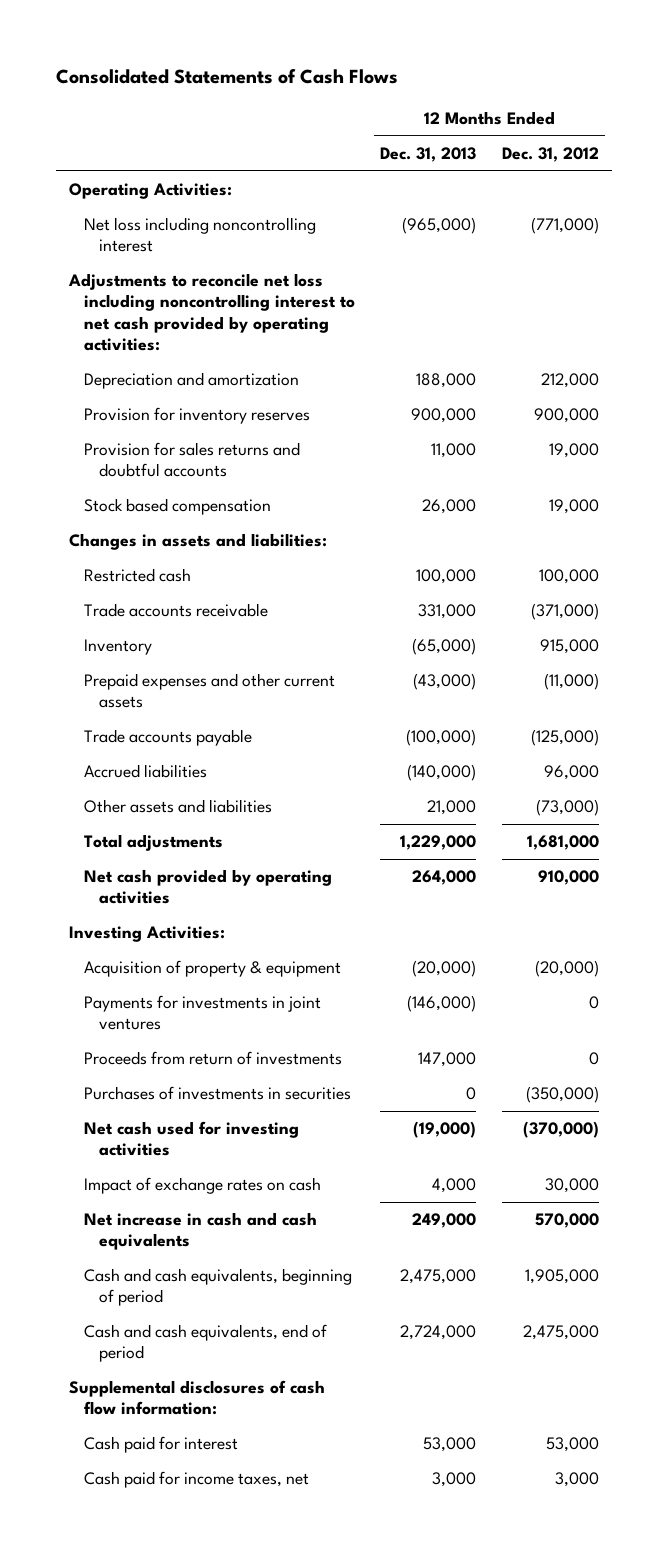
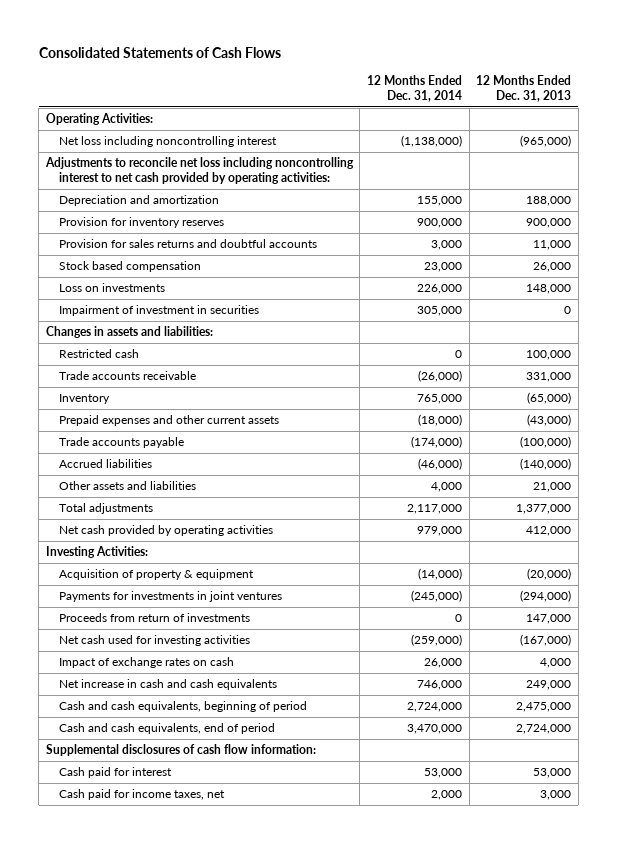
[501,146,599,162] Dec. 31, 2012 -> none
none -> [367,74,463,103] 12 Months Ended Dec. 31, 2014
none -> [58,283,165,293] Loss on investments
none -> [58,305,259,317] Impairment of investment in securities
[400,835,477,851] 1,229,000 -> [516,504,572,515] 1,377,000
[412,870,477,886] 264,000 -> [526,526,572,537] 412,000
[407,995,477,1013] (146,000) -> [520,590,572,603] (294,000)
[83,1086,351,1101] Purchases of investments in securities -> none
[413,1121,477,1139] (19,000) -> [520,634,572,647] (167,000)

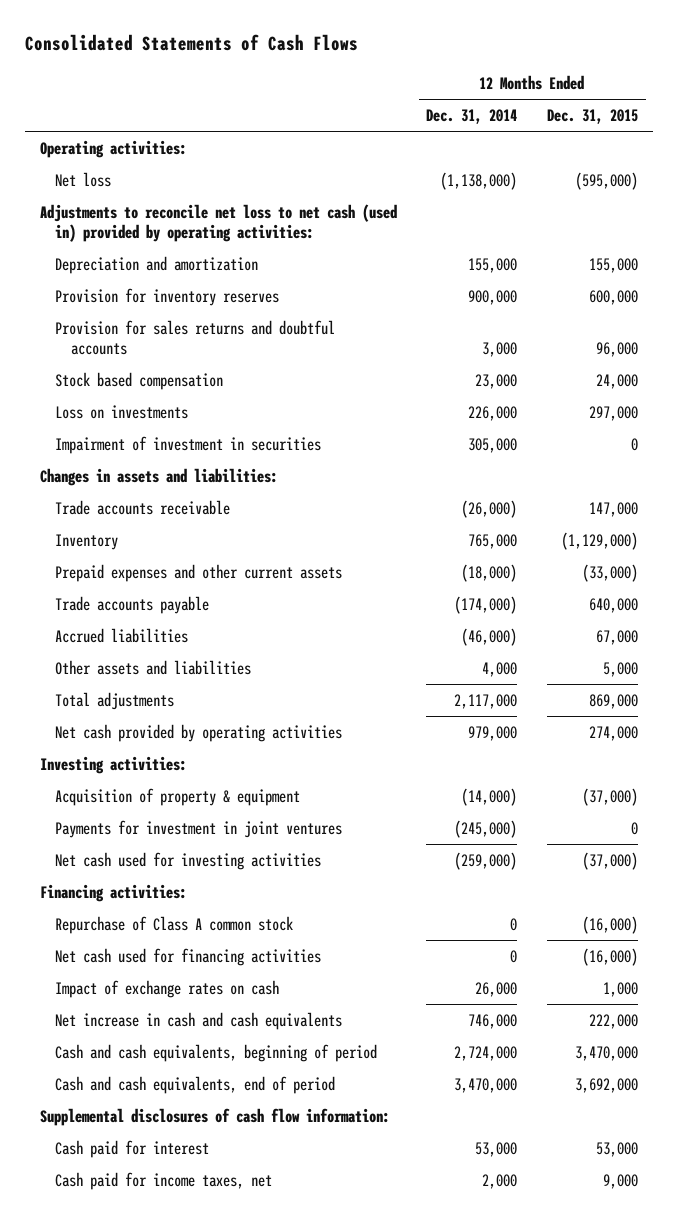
[476,74,572,103] 12 Months Ended Dec. 31, 2013 -> none
none -> [547,108,639,124] Dec. 31, 2015
[45,113,153,126] Operating Activities: -> [39,139,187,158] Operating activities:
[58,136,277,148] Net loss including noncontrolling interest -> [55,171,112,187] Net loss
[44,157,354,185] Adjustments to reconcile net loss including noncontrolling interest to net cash provided by operating activities: -> [39,203,397,242] Adjustments to reconcile net loss to net cash (used in) provided by operating activities:
[58,349,139,359] Restricted cash -> none
[45,546,148,559] Investing Activities: -> [39,755,187,774] Investing activities:
[58,613,250,623] Proceeds from return of investments -> none
[58,591,282,603] Payments for investments in joint ventures -> [55,819,343,838] Payments for investment in joint ventures
none -> [39,883,187,902] Financing activities:
none -> [55,915,294,934] Repurchase of Class A common stock
none -> [55,947,322,966] Net cash used for financing activities

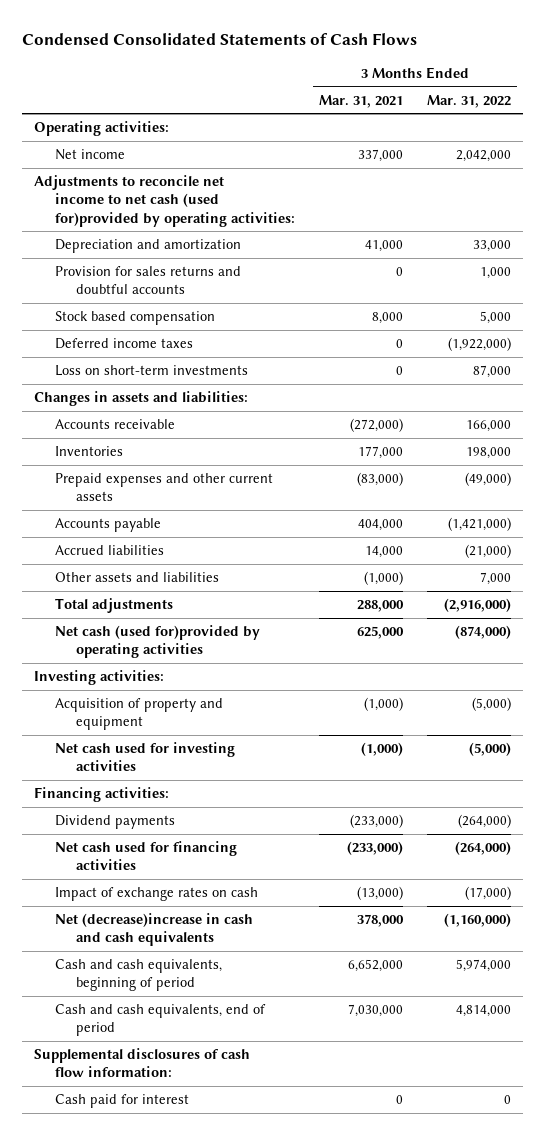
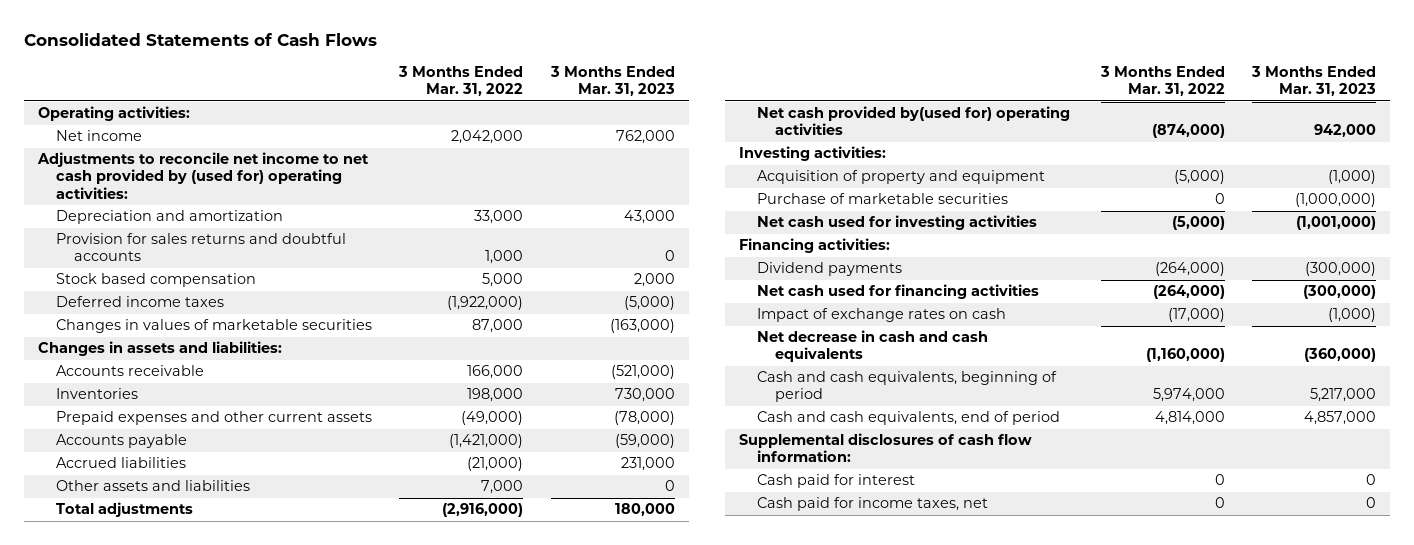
[22,33,418,46] Condensed Consolidated Statements of Cash Flows -> [23,33,377,47] Consolidated Statements of Cash Flows
[318,94,403,108] Mar. 31, 2021 -> none
none -> [549,66,675,97] 3 Months Ended Mar. 31, 2023
[34,175,296,227] Adjustments to reconcile net income to net cash (used for)provided by operating activities: -> [36,152,369,199] Adjustments to reconcile net income to net cash provided by (used for) operating activities:
[55,365,249,377] Loss on short-term investments -> none
none -> [55,319,372,334] Changes in values of marketable securities
[55,625,261,659] Net cash (used for)provided by operating activities -> [756,106,1070,136] Net cash provided by(used for) operating activities
none -> [756,193,1008,205] Purchase of marketable securities
[55,913,254,947] Net (decrease)increase in cash and cash equivalents -> [756,330,988,363] Net decrease in cash and cash equivalents
none -> [756,497,988,512] Cash paid for income taxes, net

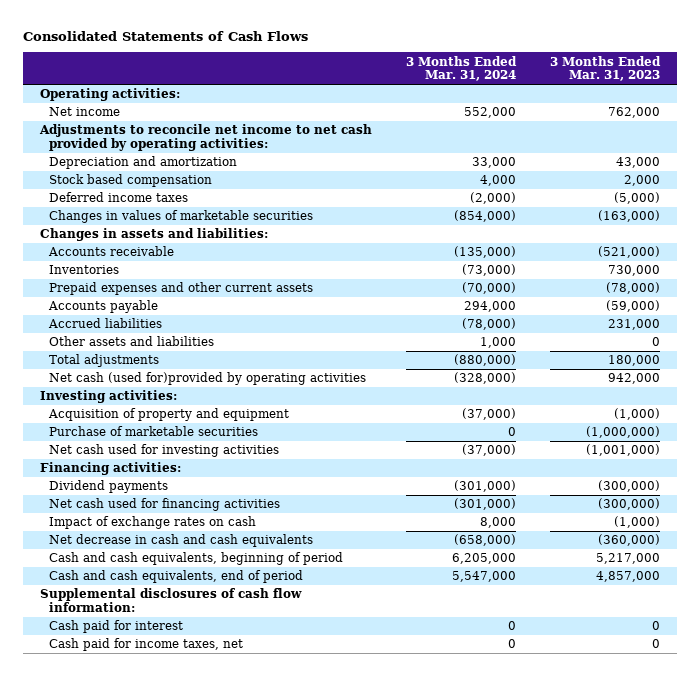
[398,66,524,97] 3 Months Ended Mar. 31, 2022 -> none
none -> [406,55,518,82] 3 Months Ended Mar. 31, 2024
[36,152,369,199] Adjustments to reconcile net income to net cash provided by (used for) operating activities: -> [39,124,373,151] Adjustments to reconcile net income to net cash provided by operating activities:
[55,233,346,262] Provision for sales returns and doubtful accounts -> none
[756,106,1070,136] Net cash provided by(used for) operating activities -> [48,372,366,386] Net cash (used for)provided by operating activities

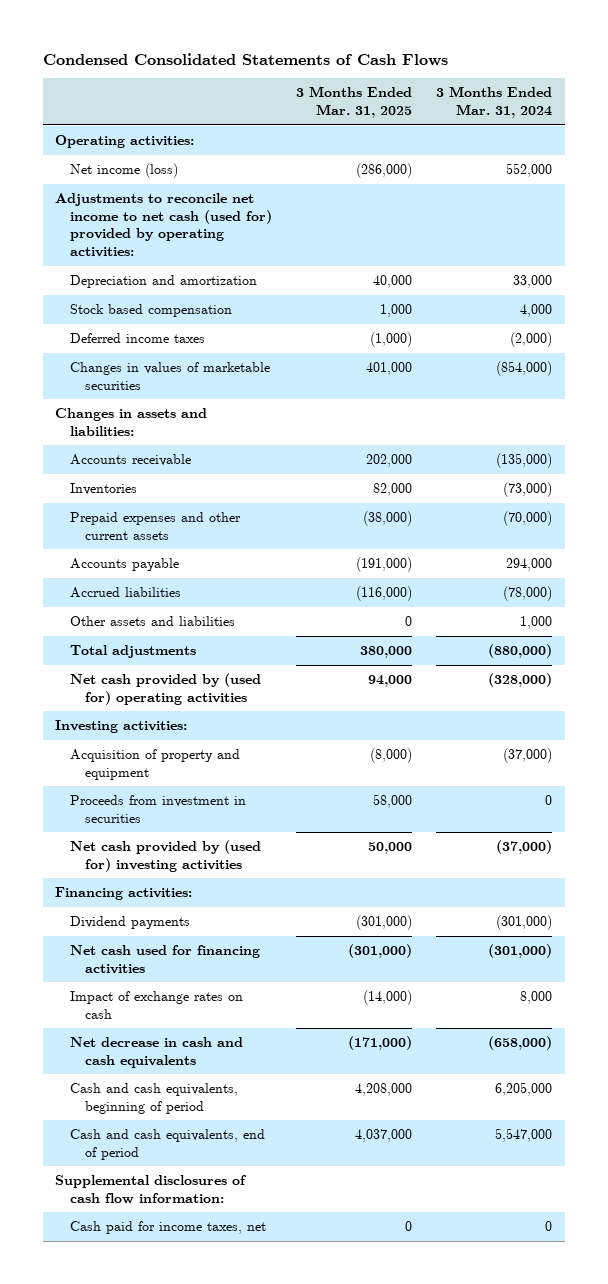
[22,30,308,41] Consolidated Statements of Cash Flows -> [43,52,449,66] Condensed Consolidated Statements of Cash Flows
[550,55,662,82] 3 Months Ended Mar. 31, 2023 -> none
none -> [296,86,413,119] 3 Months Ended Mar. 31, 2025
[48,107,120,117] Net income -> [70,163,179,179] Net income (loss)
[39,124,373,151] Adjustments to reconcile net income to net cash provided by operating activities: -> [55,193,273,258] Adjustments to reconcile net income to net cash (used for) provided by operating activities:
[48,372,366,386] Net cash (used for)provided by operating activities -> [70,673,262,705] Net cash provided by (used for) operating activities
[48,426,258,437] Purchase of marketable securities -> none
none -> [70,795,247,823] Proceeds from investment in securities
[48,444,279,458] Net cash used for investing activities -> [70,840,262,872] Net cash provided by (used for) investing activities
[48,620,183,634] Cash paid for interest -> none

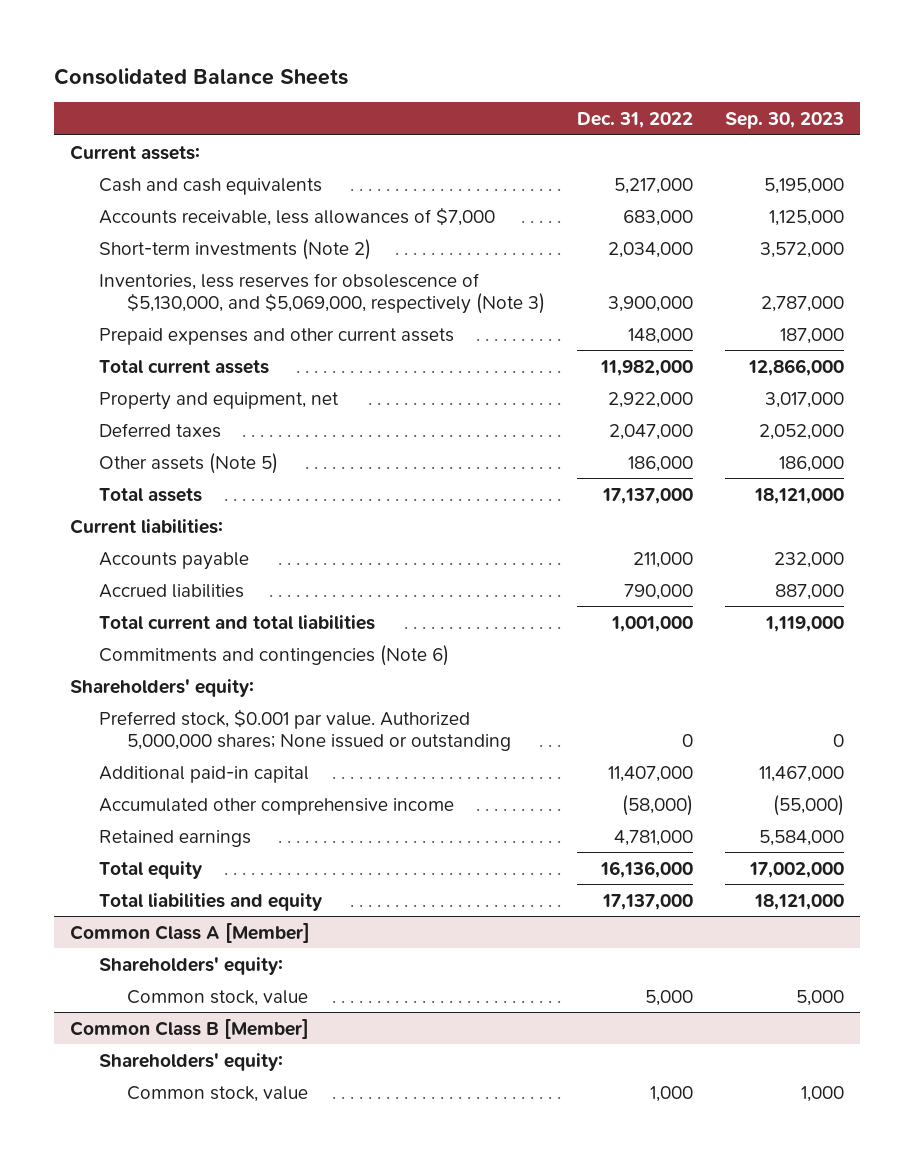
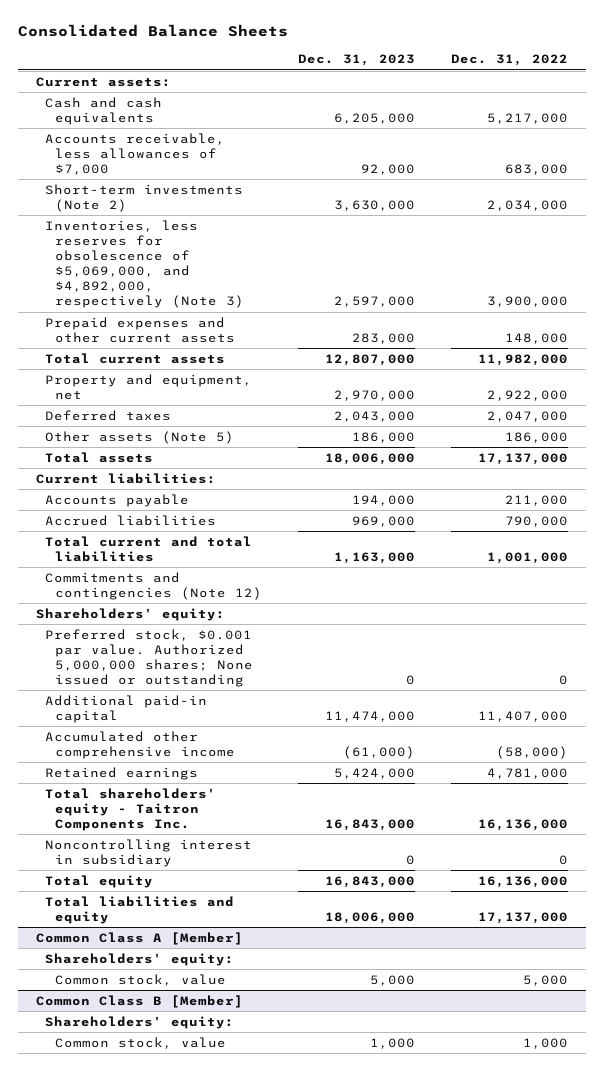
[724,111,844,129] Sep. 30, 2023 -> none
none -> [298,54,416,67] Dec. 31, 2023
[98,272,545,314] Inventories, less reserves for obsolescence of $5,130,000, and $5,069,000, respectively (Note 3) -> [45,219,245,309] Inventories, less reserves for obsolescence of $5,069,000, and $4,892,000, respectively (Note 3)
[98,644,449,666] Commitments and contingencies (Note 6) -> [45,571,263,600] Commitments and contingencies (Note 12)
none -> [45,787,217,831] Total shareholders' equity - Taitron Components Inc.
none -> [45,838,253,867] Noncontrolling interest in subsidiary

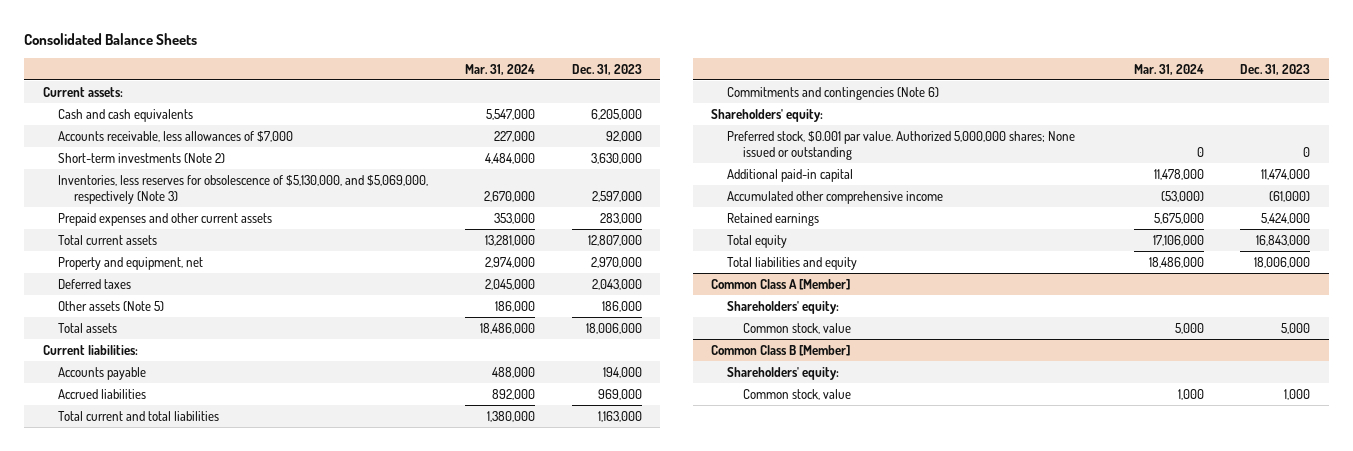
[451,54,569,67] Dec. 31, 2022 -> none
none -> [465,63,536,75] Mar. 31, 2024
[45,219,245,309] Inventories, less reserves for obsolescence of $5,069,000, and $4,892,000, respectively (Note 3) -> [58,174,429,204] Inventories, less reserves for obsolescence of $5,130,000, and $5,069,000, respectively (Note 3)
[45,571,263,600] Commitments and contingencies (Note 12) -> [727,86,940,100] Commitments and contingencies (Note 6)
[45,787,217,831] Total shareholders' equity - Taitron Components Inc. -> none
[45,838,253,867] Noncontrolling interest in subsidiary -> none

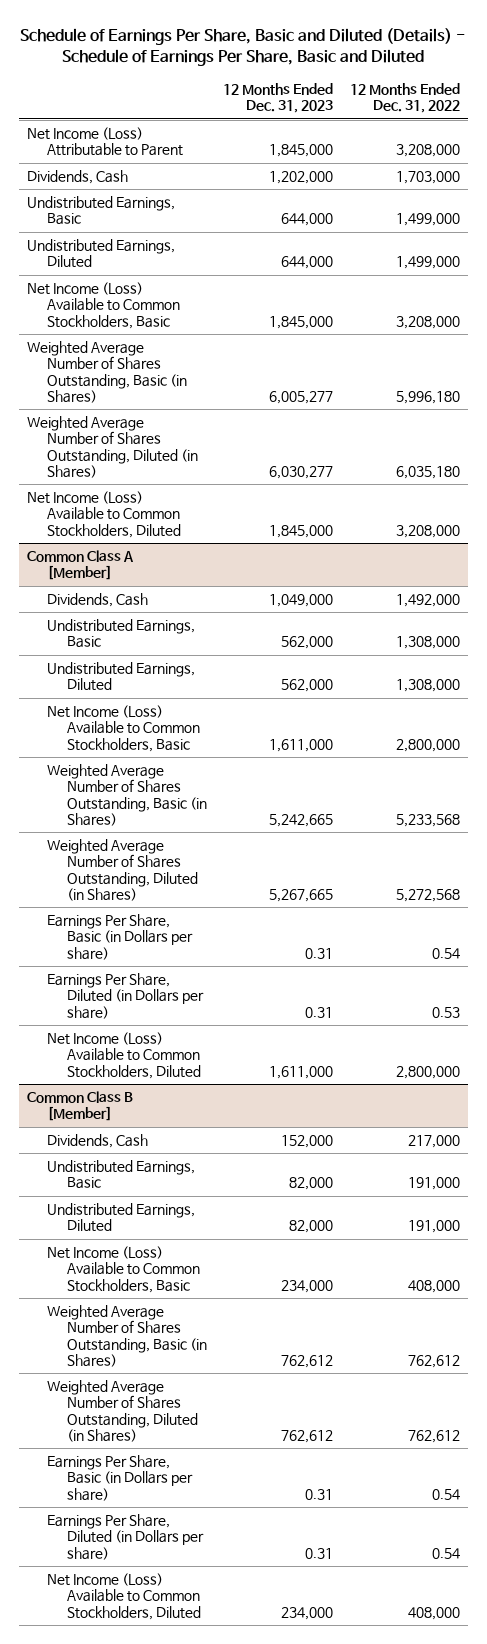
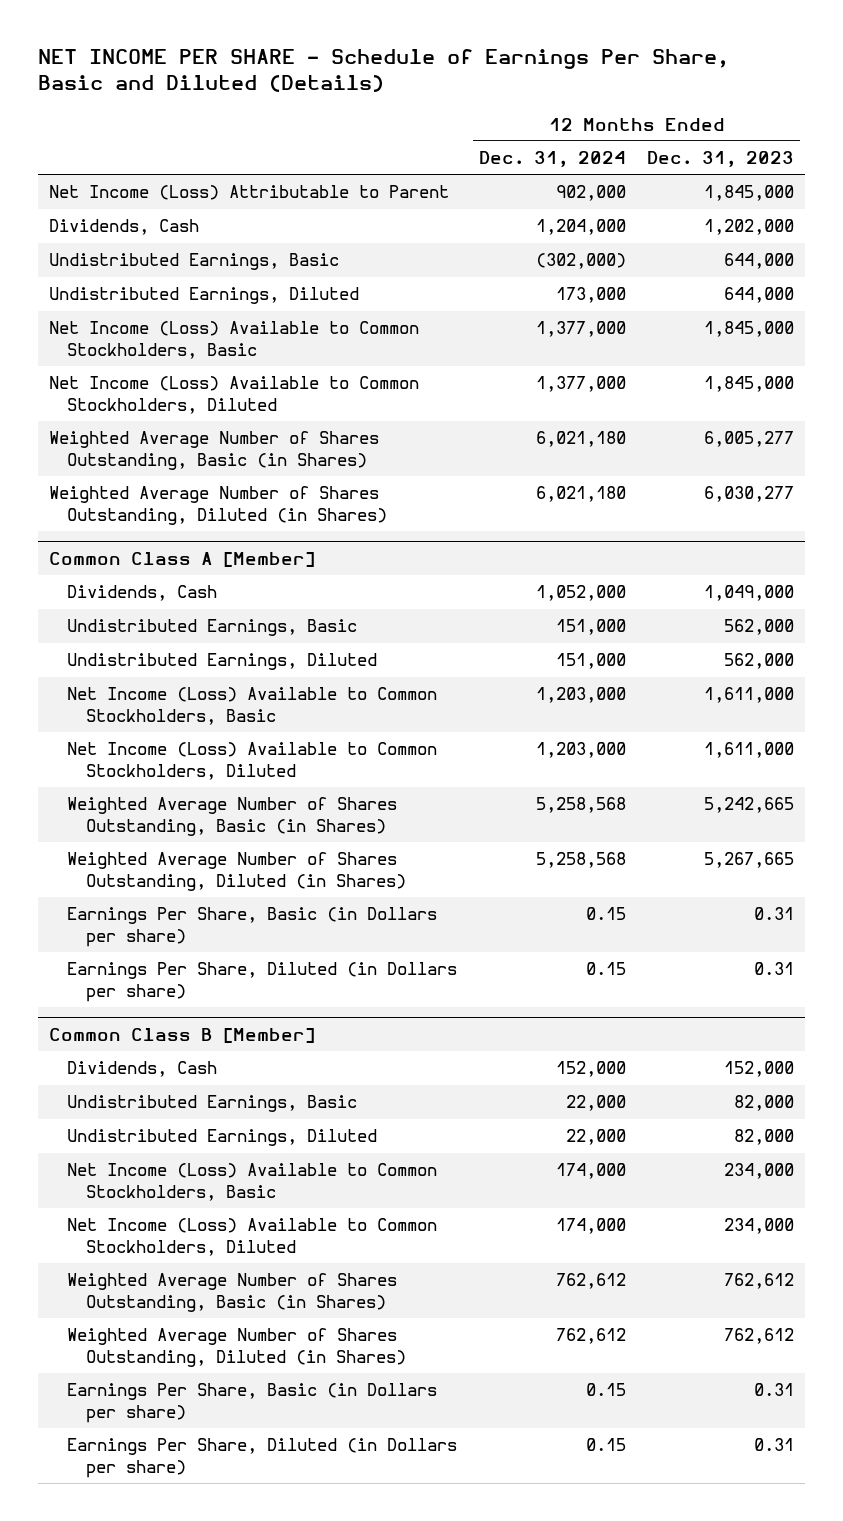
[20,27,466,67] Schedule of Earnings Per Share, Basic and Diluted (Details) - Schedule of Earnings Per Share, Basic and Diluted -> [37,49,729,93] NET INCOME PER SHARE - Schedule of Earnings Per Share, Basic and Diluted (Details)
[349,83,460,114] 12 Months Ended Dec. 31, 2022 -> none
none -> [478,151,626,168] Dec. 31, 2024
[27,491,181,538] Net Income (Loss) Available to Common Stockholders, Diluted -> [48,376,419,415] Net Income (Loss) Available to Common Stockholders, Diluted
[46,1032,201,1079] Net Income (Loss) Available to Common Stockholders, Diluted -> [67,742,438,781] Net Income (Loss) Available to Common Stockholders, Diluted
[46,1573,201,1620] Net Income (Loss) Available to Common Stockholders, Diluted -> [67,1218,438,1257] Net Income (Loss) Available to Common Stockholders, Diluted

